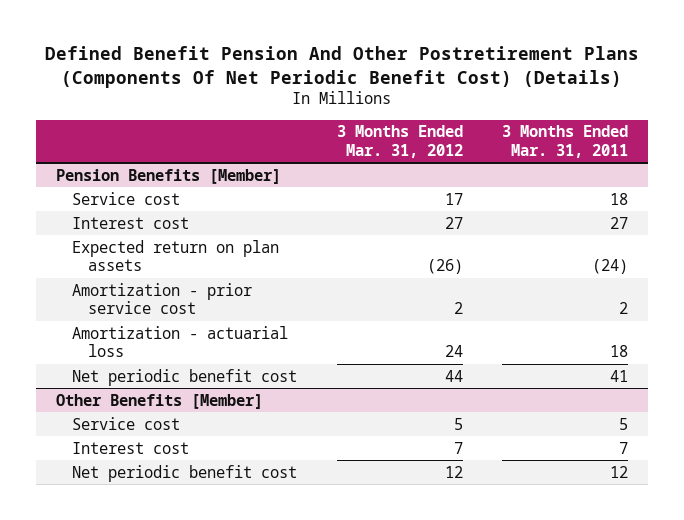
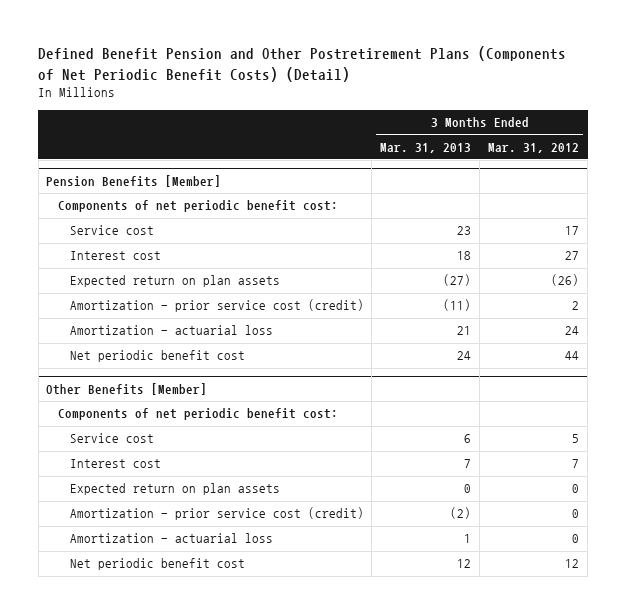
[45,45,640,88] Defined Benefit Pension And Other Postretirement Plans (Components Of Net Periodic Benefit Cost) (Details) -> [38,46,567,82] Defined Benefit Pension and Other Postretirement Plans (Components of Net Periodic Benefit Costs) (Detail)
[502,125,629,158] 3 Months Ended Mar. 31, 2011 -> none
none -> [380,142,472,153] Mar. 31, 2013
none -> [58,200,339,213] Components of net periodic benefit cost:
[71,282,252,315] Amortization - prior service cost -> [69,299,364,313] Amortization - prior service cost (credit)
none -> [58,408,339,421] Components of net periodic benefit cost:
none -> [69,483,280,496] Expected return on plan assets
none -> [69,507,364,521] Amortization - prior service cost (credit)
none -> [69,533,273,544] Amortization - actuarial loss

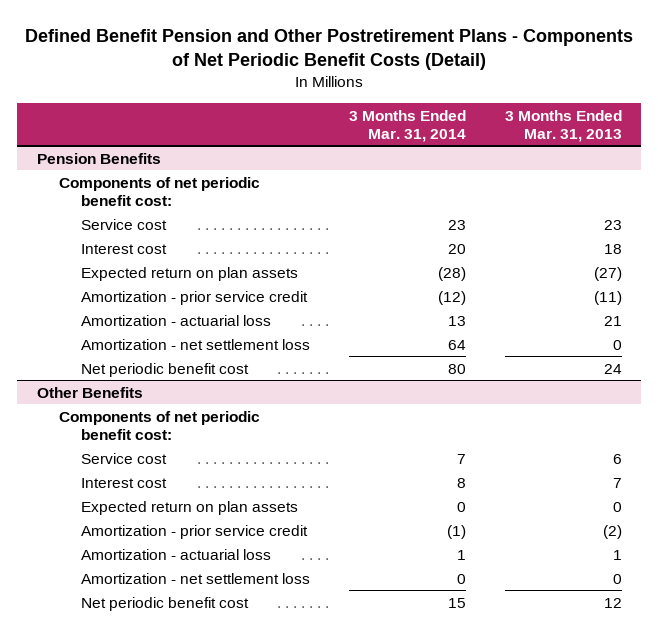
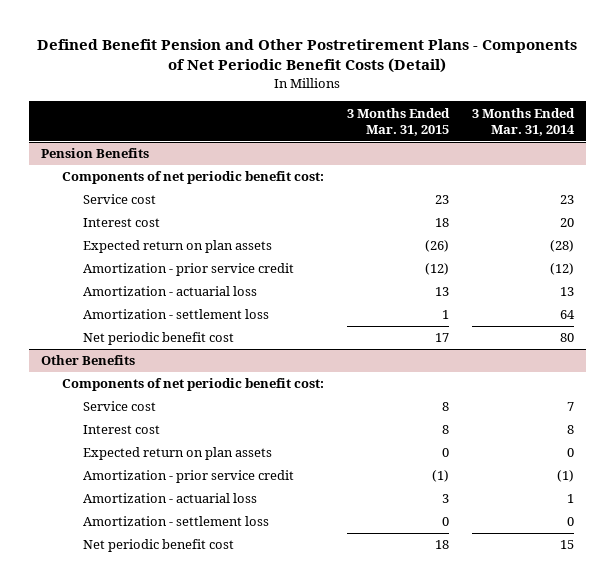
[504,109,622,142] 3 Months Ended Mar. 31, 2013 -> none
none -> [346,107,450,136] 3 Months Ended Mar. 31, 2015
[80,338,310,350] Amortization - net settlement loss -> [82,309,269,320] Amortization - settlement loss
[80,572,310,584] Amortization - net settlement loss -> [82,516,269,527] Amortization - settlement loss

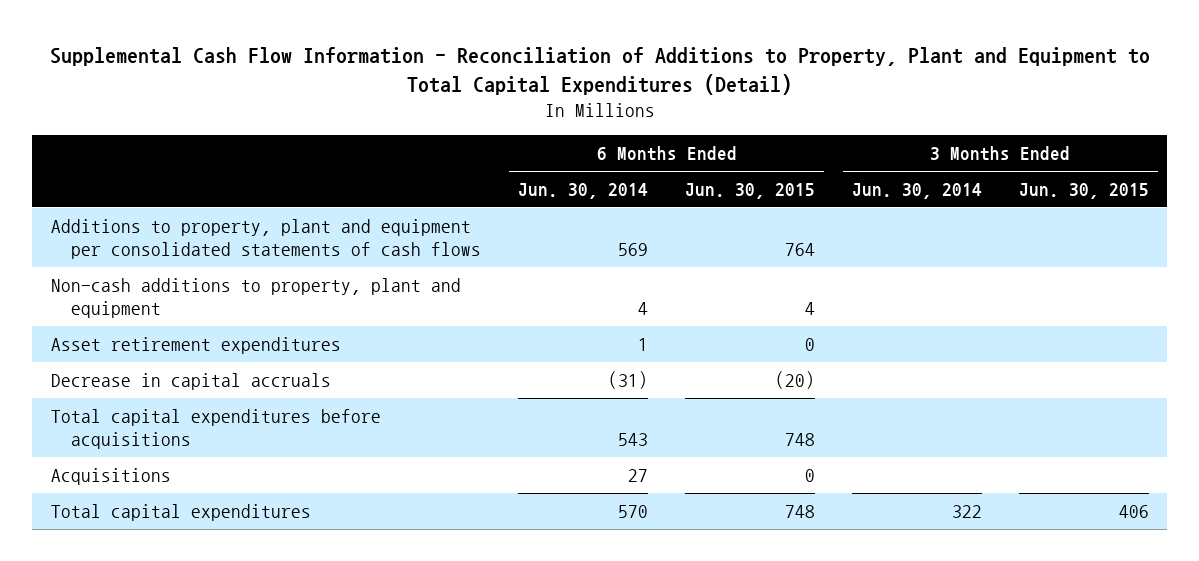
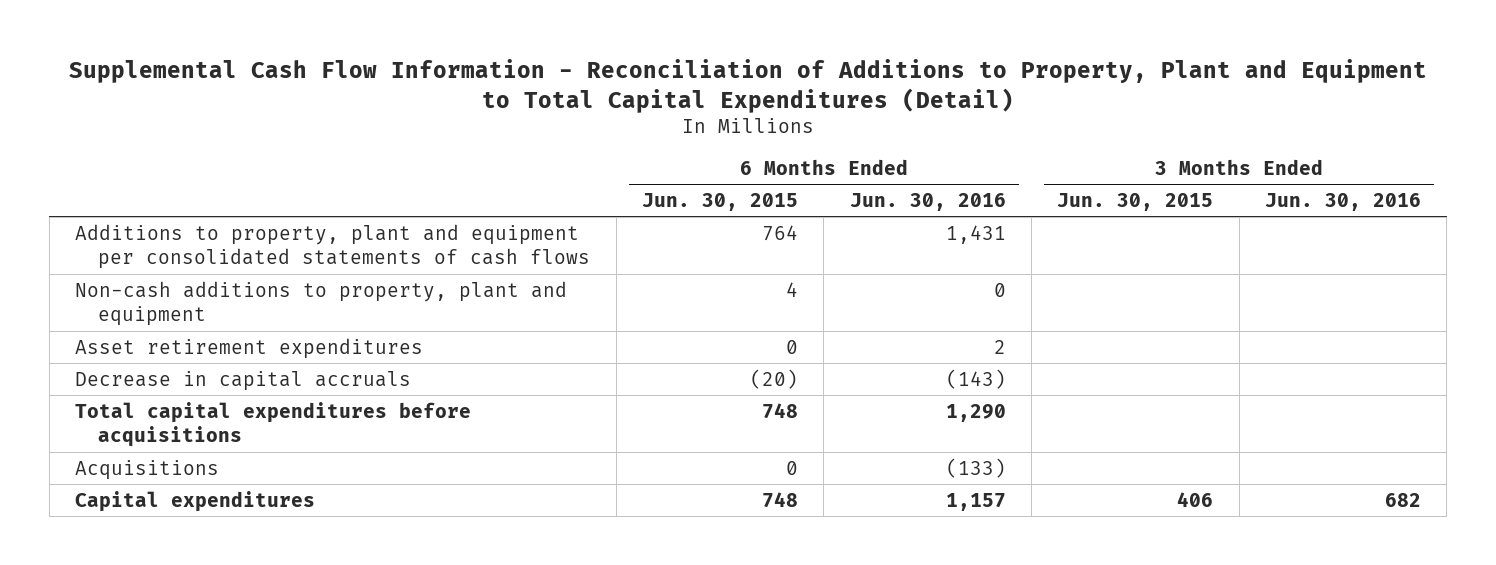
[518,183,649,200] Jun. 30, 2014 -> none
[851,183,982,200] Jun. 30, 2014 -> none
none -> [849,193,1006,212] Jun. 30, 2016
none -> [1264,193,1421,212] Jun. 30, 2016
[50,503,311,521] Total capital expenditures -> [74,490,315,512] Capital expenditures

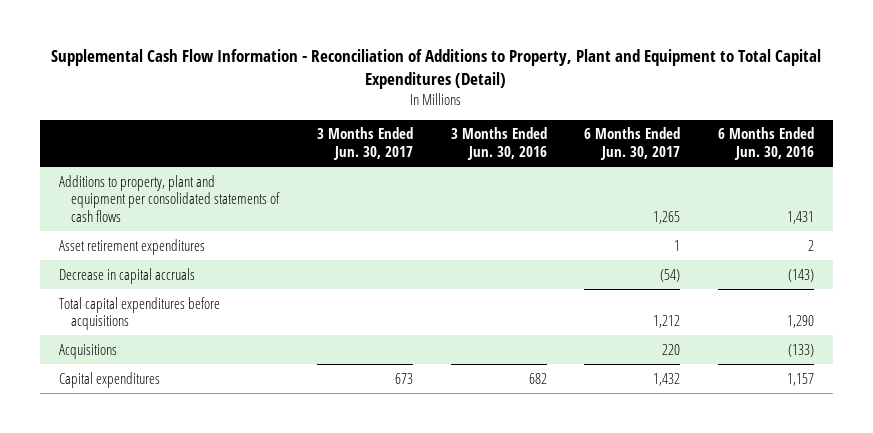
[642,193,799,212] Jun. 30, 2015 -> none
[1057,193,1214,212] Jun. 30, 2015 -> none
none -> [317,127,414,160] 3 Months Ended Jun. 30, 2017
none -> [584,127,681,160] 6 Months Ended Jun. 30, 2017
[74,280,567,327] Non-cash additions to property, plant and equipment -> none

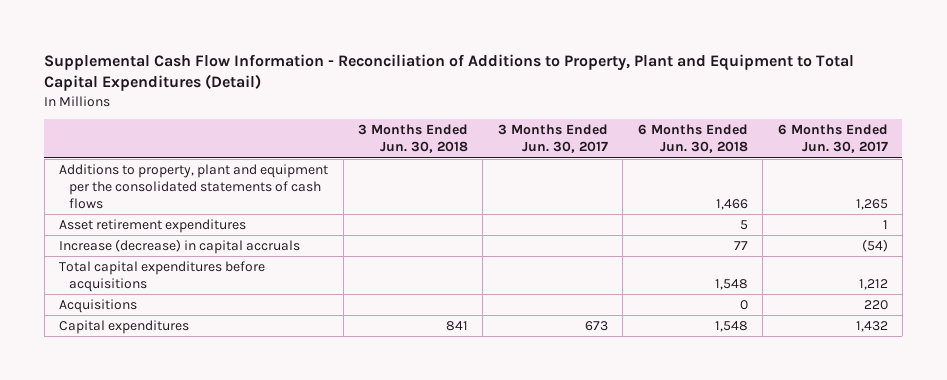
[450,127,547,160] 3 Months Ended Jun. 30, 2016 -> none
[718,127,815,160] 6 Months Ended Jun. 30, 2016 -> none
none -> [357,124,468,154] 3 Months Ended Jun. 30, 2018
none -> [637,124,748,154] 6 Months Ended Jun. 30, 2018
[58,174,281,222] Additions to property, plant and equipment per consolidated statements of cash flows -> [59,164,329,209] Additions to property, plant and equipment per the consolidated statements of cash flows
[58,267,195,284] Decrease in capital accruals -> [59,239,301,255] Increase (decrease) in capital accruals

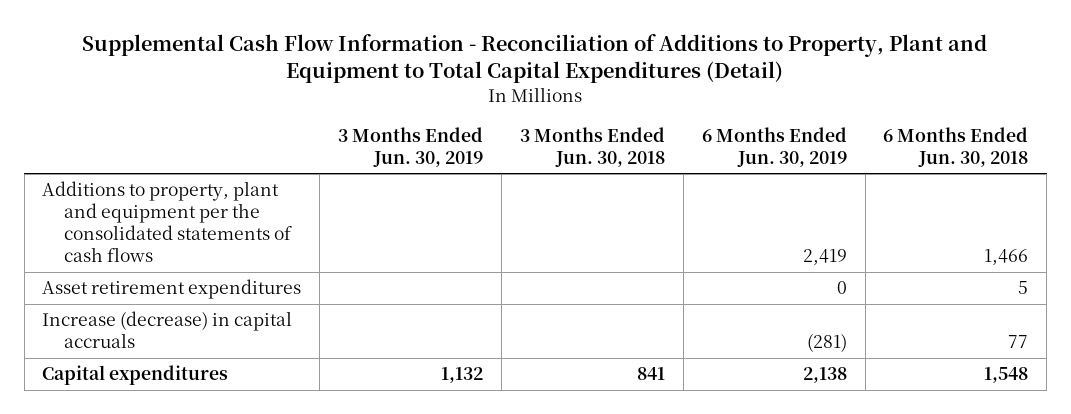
[497,124,608,154] 3 Months Ended Jun. 30, 2017 -> none
[777,124,888,154] 6 Months Ended Jun. 30, 2017 -> none
none -> [338,126,484,167] 3 Months Ended Jun. 30, 2019
none -> [701,126,847,167] 6 Months Ended Jun. 30, 2019
[59,261,266,292] Total capital expenditures before acquisitions -> none
[59,299,138,314] Acquisitions -> none

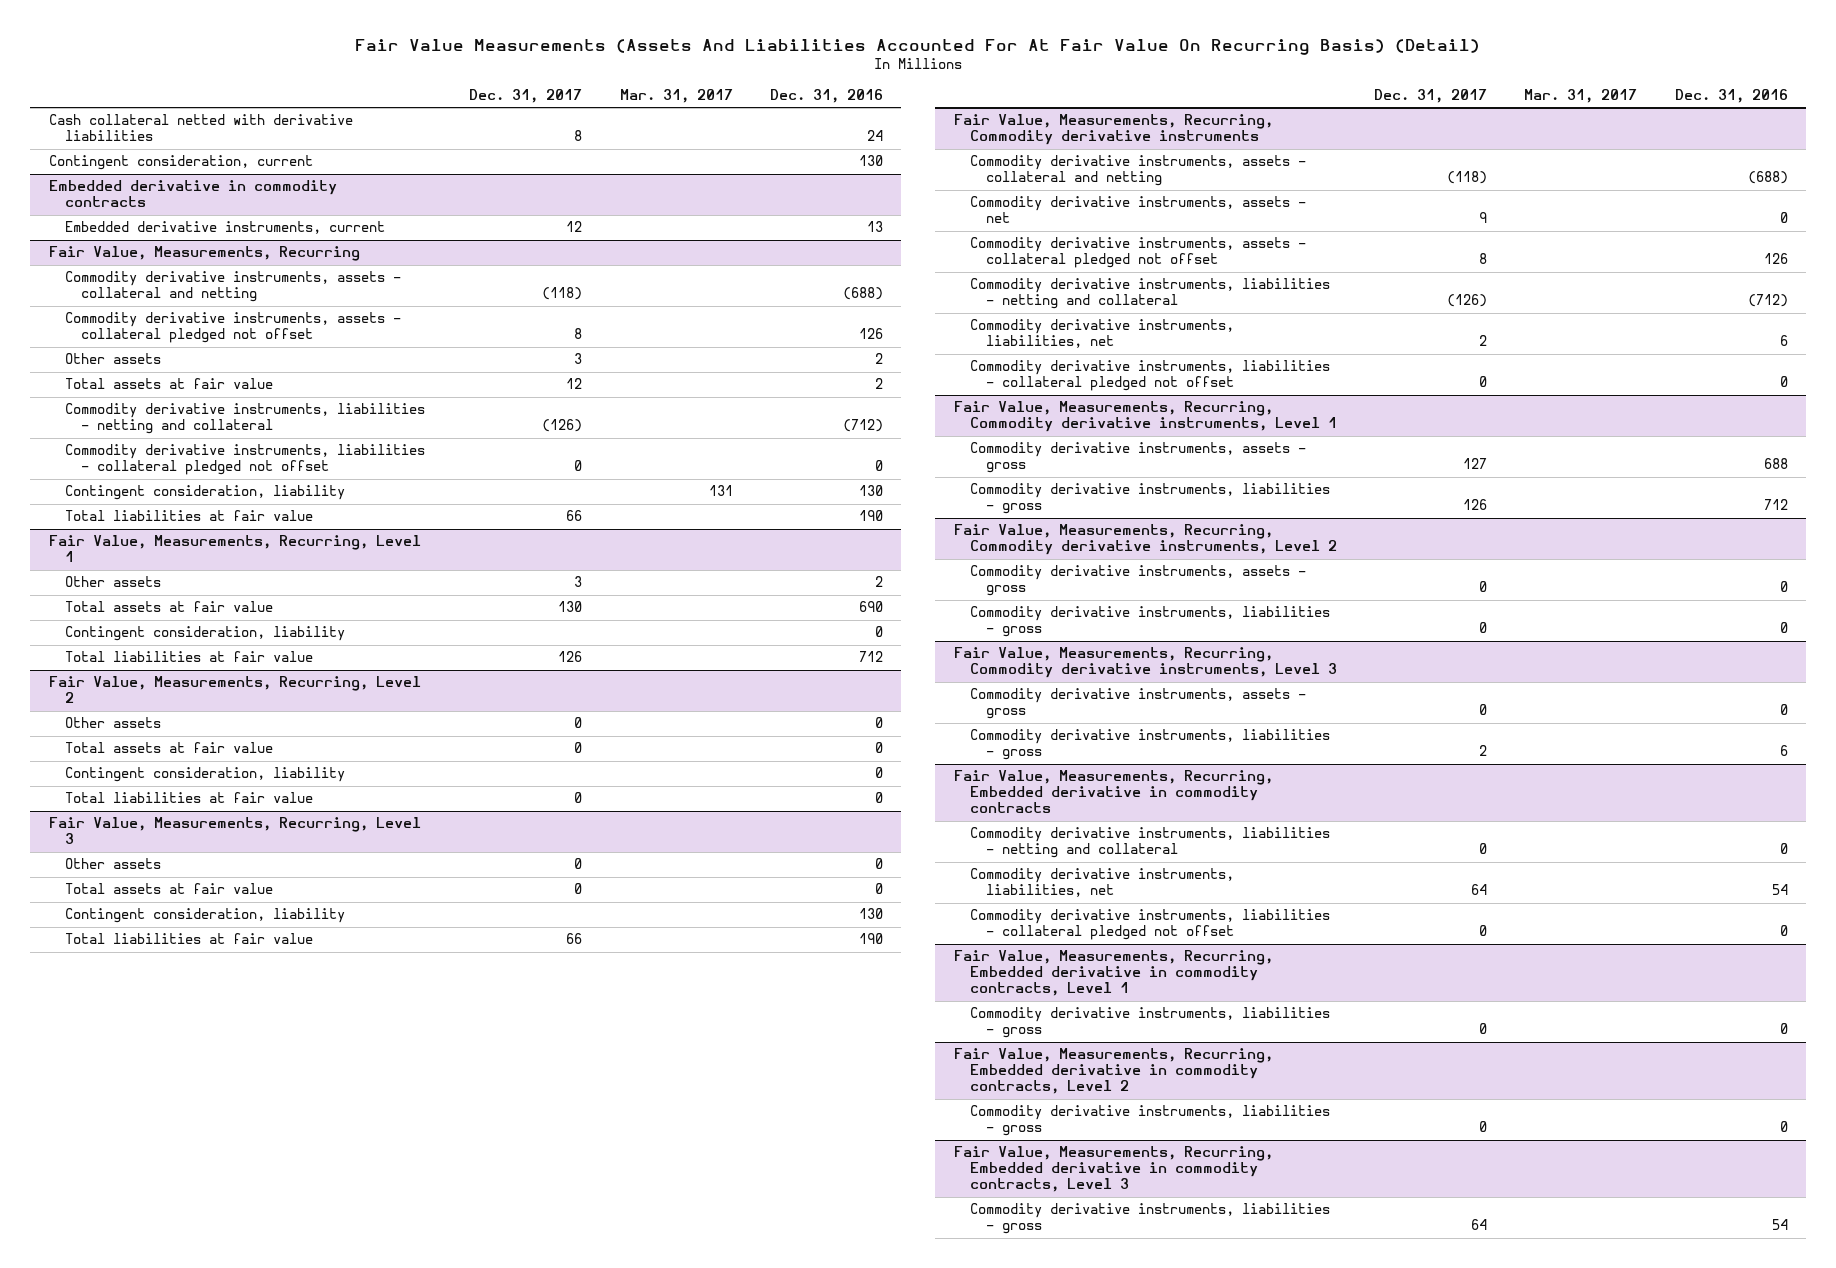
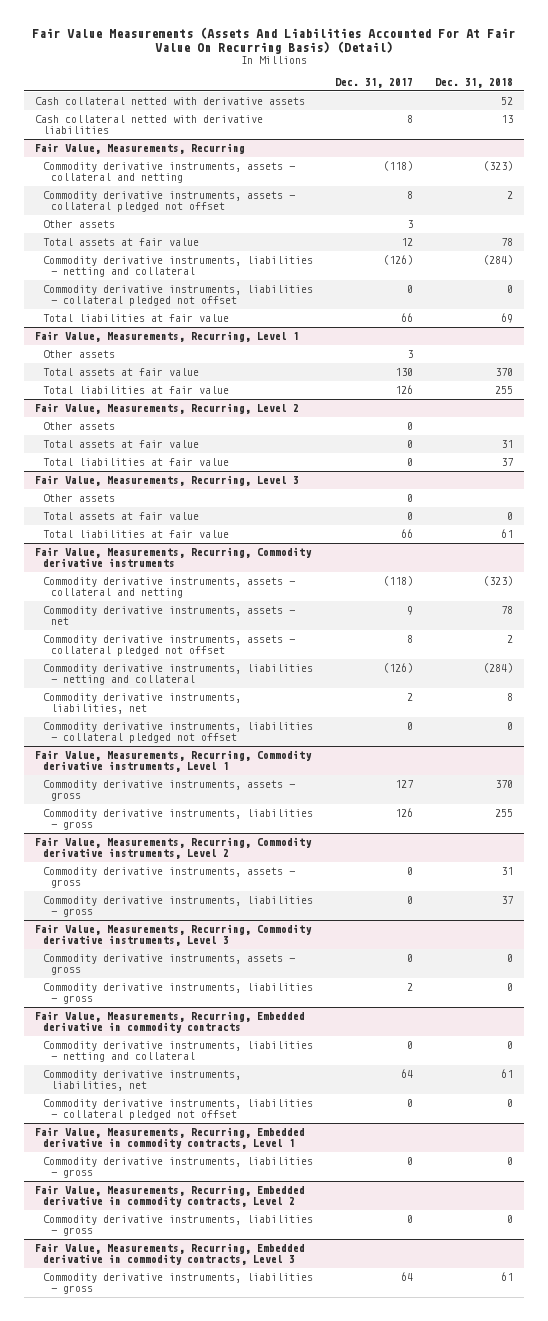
[619,89,733,104] Mar. 31, 2017 -> none
[769,89,883,104] Dec. 31, 2016 -> none
none -> [434,78,513,89] Dec. 31, 2018
none -> [35,96,306,105] Cash collateral netted with derivative assets
[48,155,313,171] Contingent consideration, current -> none
[48,180,337,208] Embedded derivative in commodity contracts -> none
[65,221,386,235] Embedded derivative instruments, current -> none
[65,485,346,501] Contingent consideration, liability -> none
[65,626,346,642] Contingent consideration, liability -> none
[65,767,346,783] Contingent consideration, liability -> none
[65,908,346,924] Contingent consideration, liability -> none

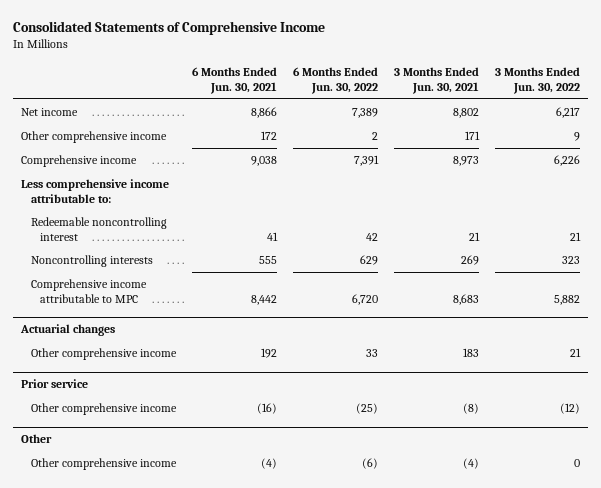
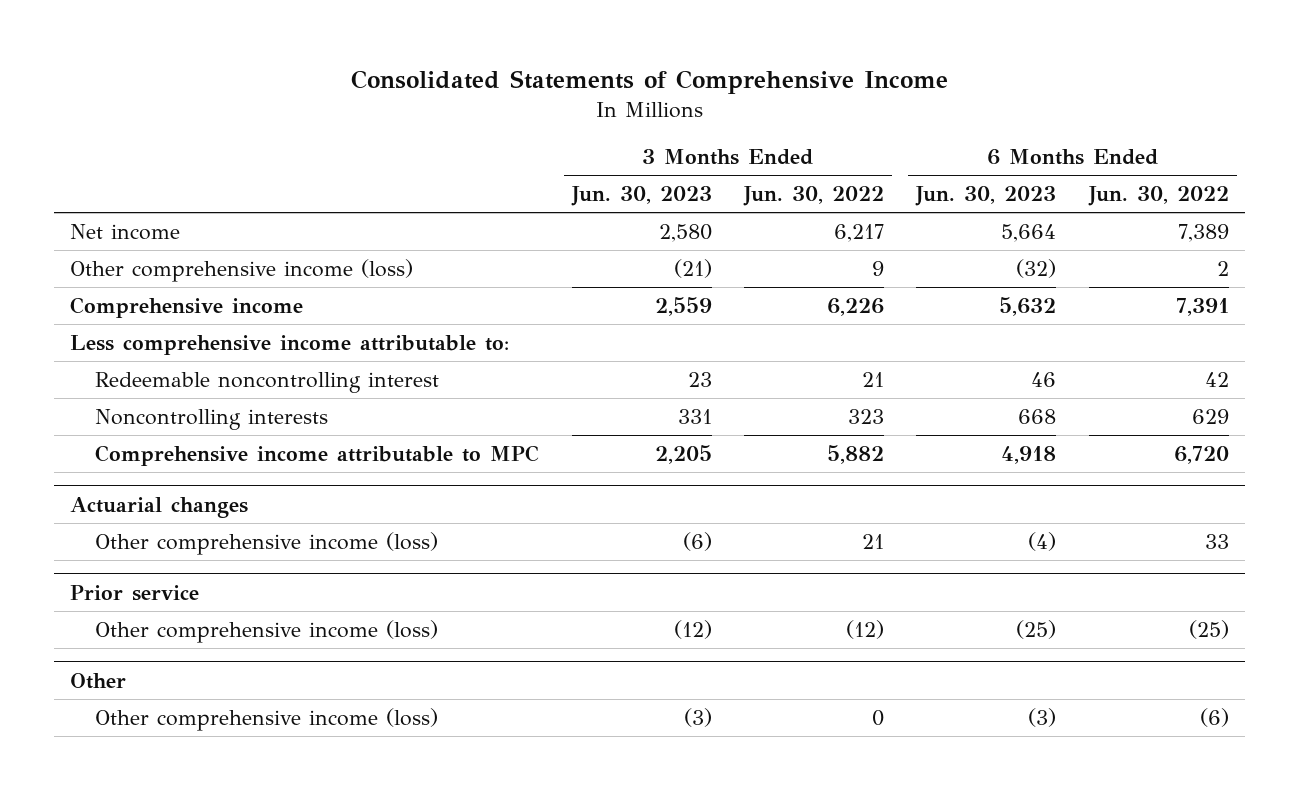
[191,67,277,94] 6 Months Ended Jun. 30, 2021 -> none
[393,67,479,94] 3 Months Ended Jun. 30, 2021 -> none
none -> [570,186,712,207] Jun. 30, 2023
none -> [915,186,1057,207] Jun. 30, 2023
[21,131,168,144] Other comprehensive income -> [70,258,414,282] Other comprehensive income (loss)
[30,348,177,361] Other comprehensive income -> [95,531,439,555] Other comprehensive income (loss)
[30,403,177,416] Other comprehensive income -> [95,619,439,643] Other comprehensive income (loss)
[30,458,177,471] Other comprehensive income -> [95,707,439,731] Other comprehensive income (loss)

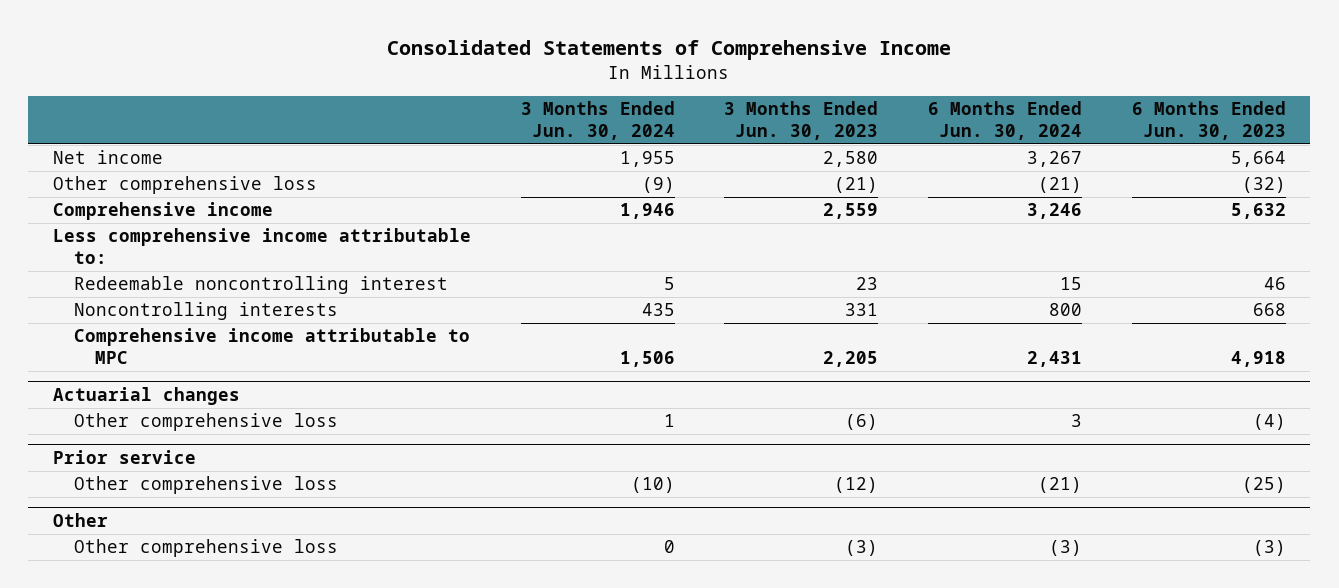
[743,186,885,207] Jun. 30, 2022 -> none
[1087,186,1229,207] Jun. 30, 2022 -> none
none -> [520,101,675,141] 3 Months Ended Jun. 30, 2024
none -> [927,101,1082,141] 6 Months Ended Jun. 30, 2024
[70,258,414,282] Other comprehensive income (loss) -> [53,176,318,195] Other comprehensive loss
[95,531,439,555] Other comprehensive income (loss) -> [73,413,338,432] Other comprehensive loss
[95,619,439,643] Other comprehensive income (loss) -> [73,476,338,495] Other comprehensive loss
[95,707,439,731] Other comprehensive income (loss) -> [73,539,338,558] Other comprehensive loss

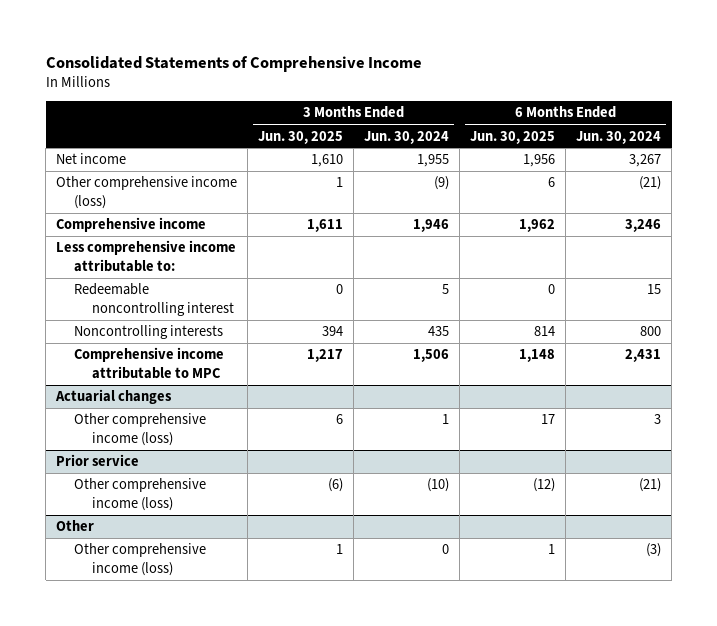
[724,101,879,141] 3 Months Ended Jun. 30, 2023 -> none
[1131,101,1286,141] 6 Months Ended Jun. 30, 2023 -> none
none -> [258,130,344,144] Jun. 30, 2025
none -> [470,130,556,144] Jun. 30, 2025
[53,176,318,195] Other comprehensive loss -> [56,176,238,209] Other comprehensive income (loss)
[73,413,338,432] Other comprehensive loss -> [74,413,207,446] Other comprehensive income (loss)
[73,476,338,495] Other comprehensive loss -> [74,478,207,511] Other comprehensive income (loss)
[73,539,338,558] Other comprehensive loss -> [74,543,207,576] Other comprehensive income (loss)

